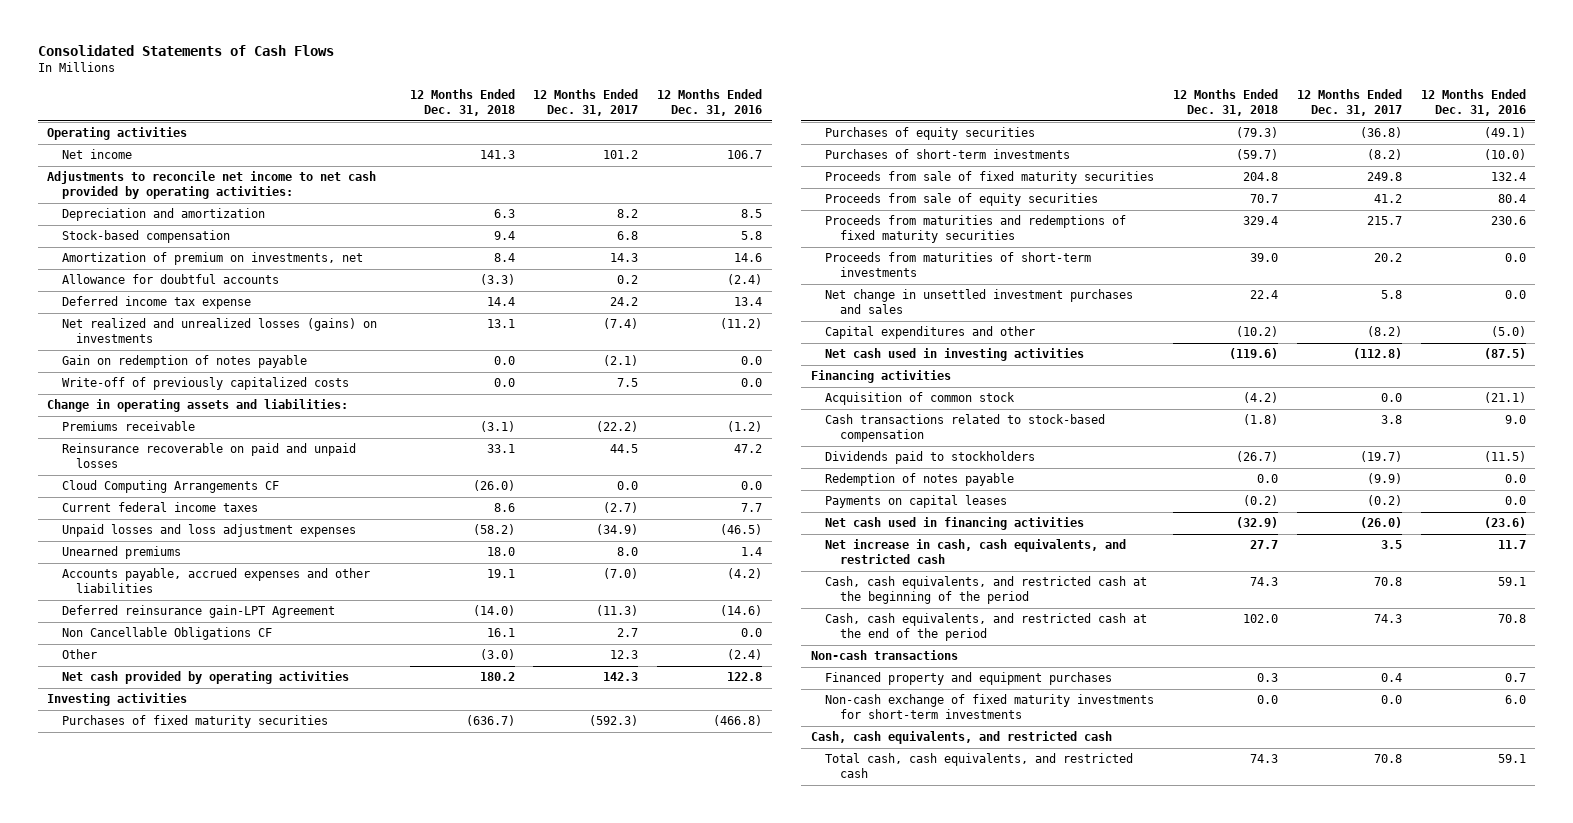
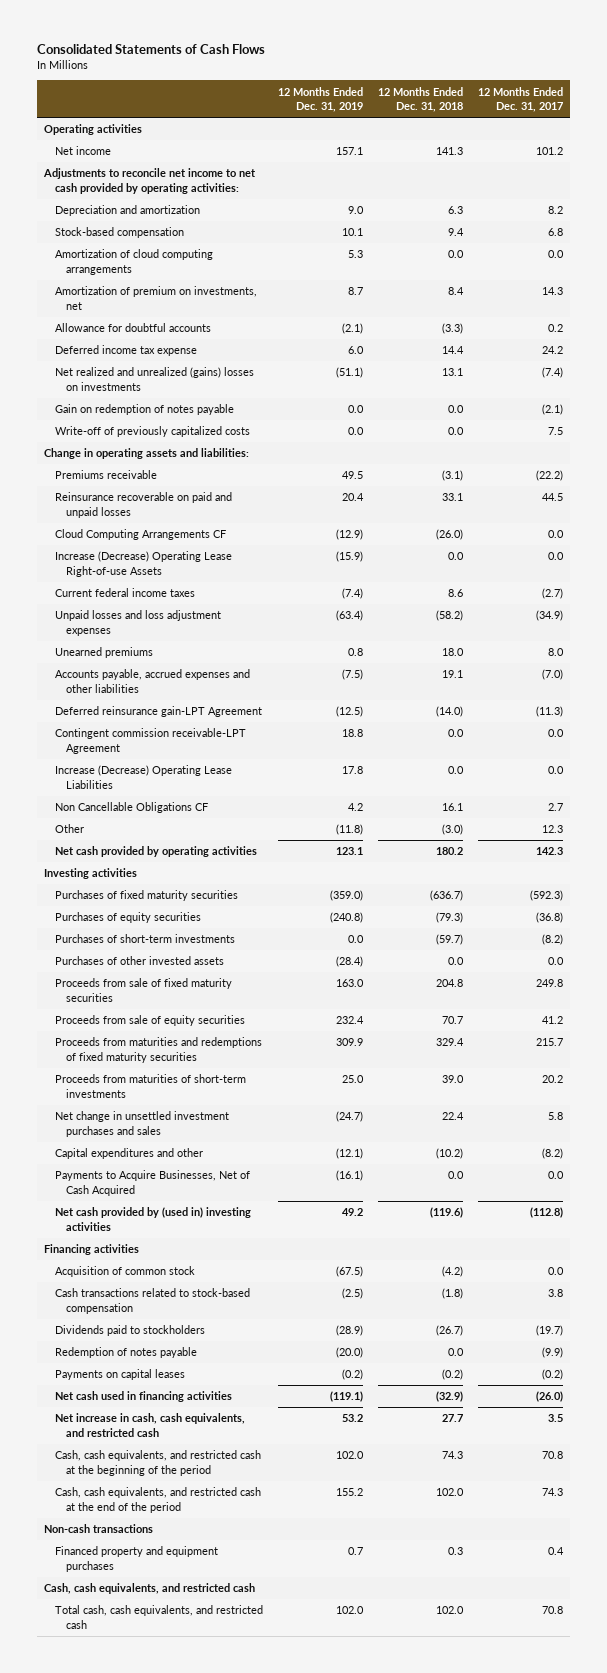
[657,88,763,116] 12 Months Ended Dec. 31, 2016 -> none
none -> [278,86,364,113] 12 Months Ended Dec. 31, 2019
none -> [55,249,214,275] Amortization of cloud computing arrangements
[61,318,377,344] Net realized and unrealized losses (gains) on investments -> [55,367,255,391] Net realized and unrealized (gains) losses on investments
none -> [55,551,233,577] Increase (Decrease) Operating Lease Right-of-use Assets
none -> [55,728,247,754] Contingent commission receivable-LPT Agreement
none -> [55,765,233,789] Increase (Decrease) Operating Lease Liabilities
none -> [55,956,225,966] Purchases of other invested assets
none -> [55,1170,251,1196] Payments to Acquire Businesses, Net of Cash Acquired
[825,348,1085,362] Net cash used in investing activities -> [55,1207,252,1231] Net cash provided by (used in) investing activities
[825,694,1155,720] Non-cash exchange of fixed maturity investments for short-term investments -> none
[1250,754,1279,764] 74.3 -> [436,1606,465,1615] 102.0

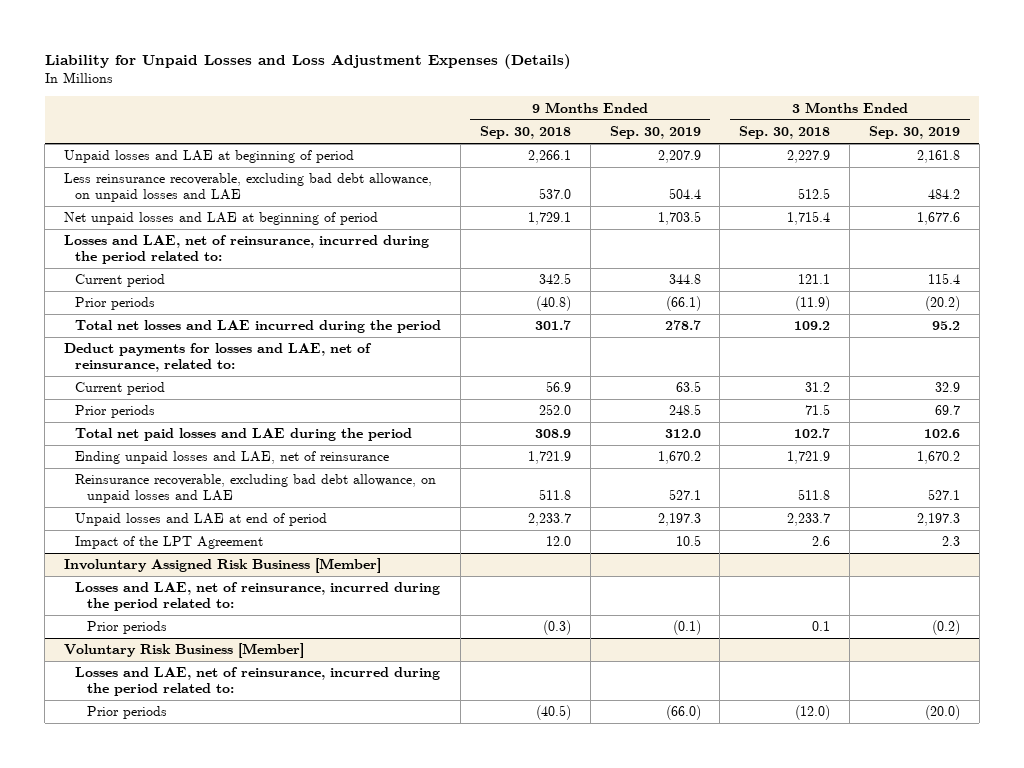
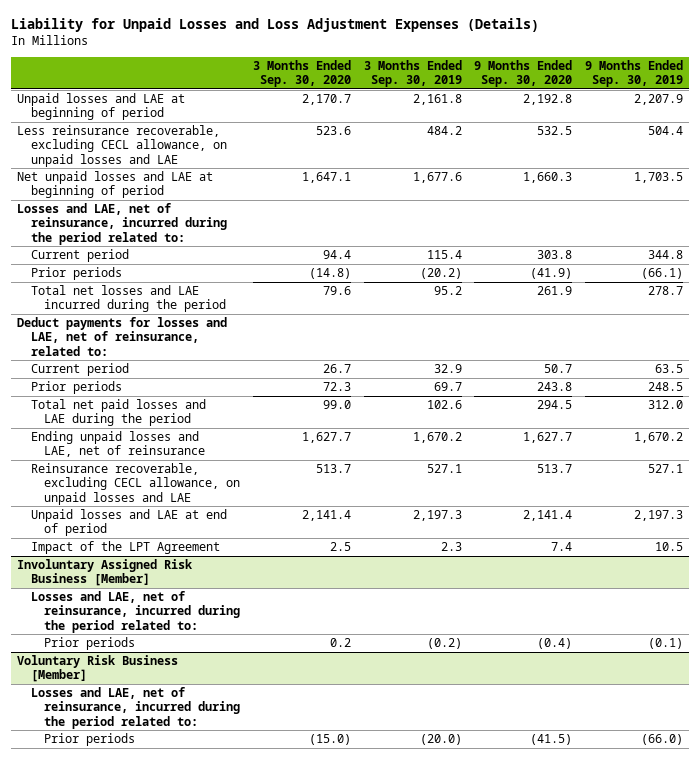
[479,126,571,140] Sep. 30, 2018 -> none
[739,126,831,140] Sep. 30, 2018 -> none
none -> [253,60,352,88] 3 Months Ended Sep. 30, 2020
none -> [474,60,573,88] 9 Months Ended Sep. 30, 2020
[64,173,433,202] Less reinsurance recoverable, excluding bad debt allowance, on unpaid losses and LAE -> [17,125,227,167] Less reinsurance recoverable, excluding CECL allowance, on unpaid losses and LAE
[75,474,437,503] Reinsurance recoverable, excluding bad debt allowance, on unpaid losses and LAE -> [30,463,241,505] Reinsurance recoverable, excluding CECL allowance, on unpaid losses and LAE

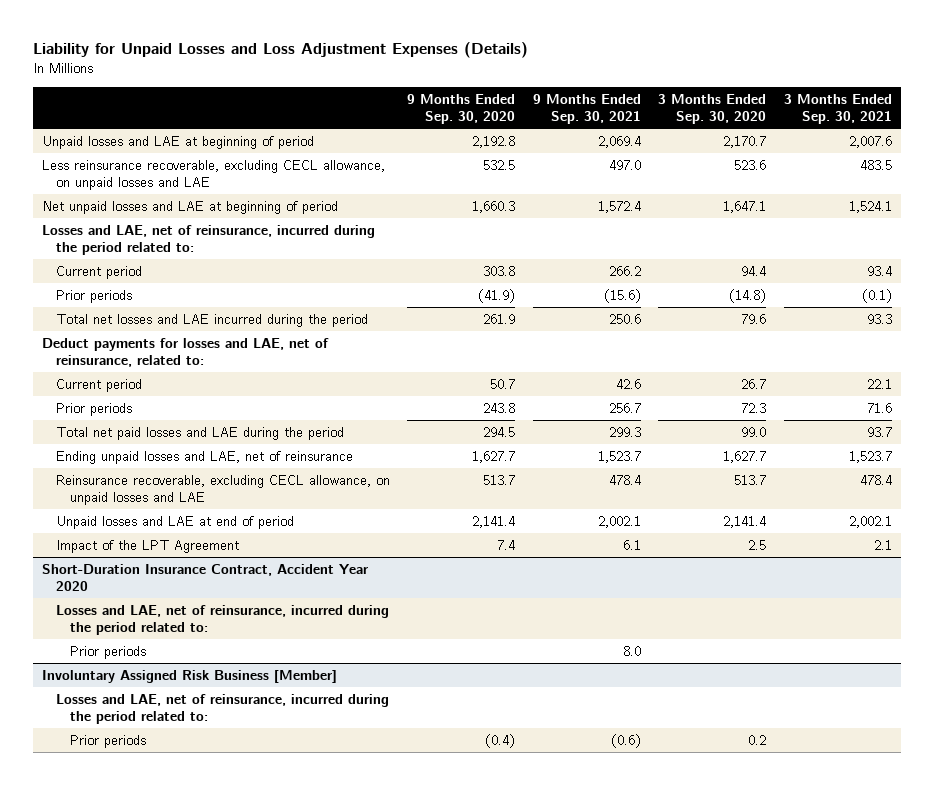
[363,60,462,88] 3 Months Ended Sep. 30, 2019 -> none
[584,60,683,88] 9 Months Ended Sep. 30, 2019 -> none
none -> [532,93,641,125] 9 Months Ended Sep. 30, 2021
none -> [783,93,892,125] 3 Months Ended Sep. 30, 2021
none -> [41,563,368,592] Short-Duration Insurance Contract, Accident Year 2020
none -> [55,604,389,636] Losses and LAE, net of reinsurance, incurred during the period related to:
none -> [70,645,147,659] Prior periods
[17,655,179,683] Voluntary Risk Business [Member] -> none
[30,687,241,729] Losses and LAE, net of reinsurance, incurred during the period related to: -> none
[44,733,136,747] Prior periods -> none

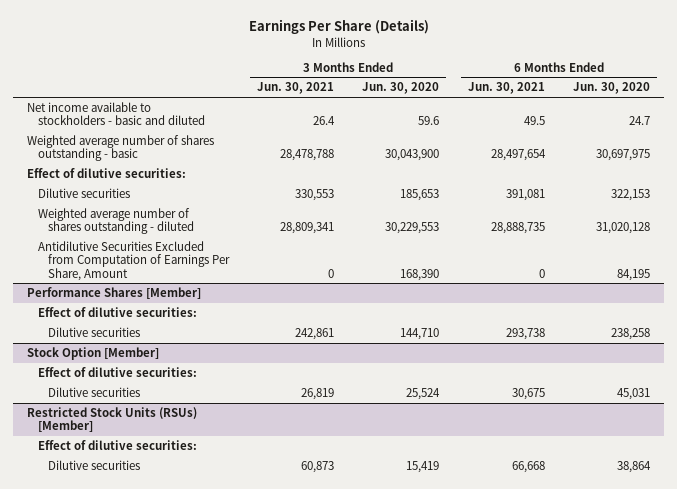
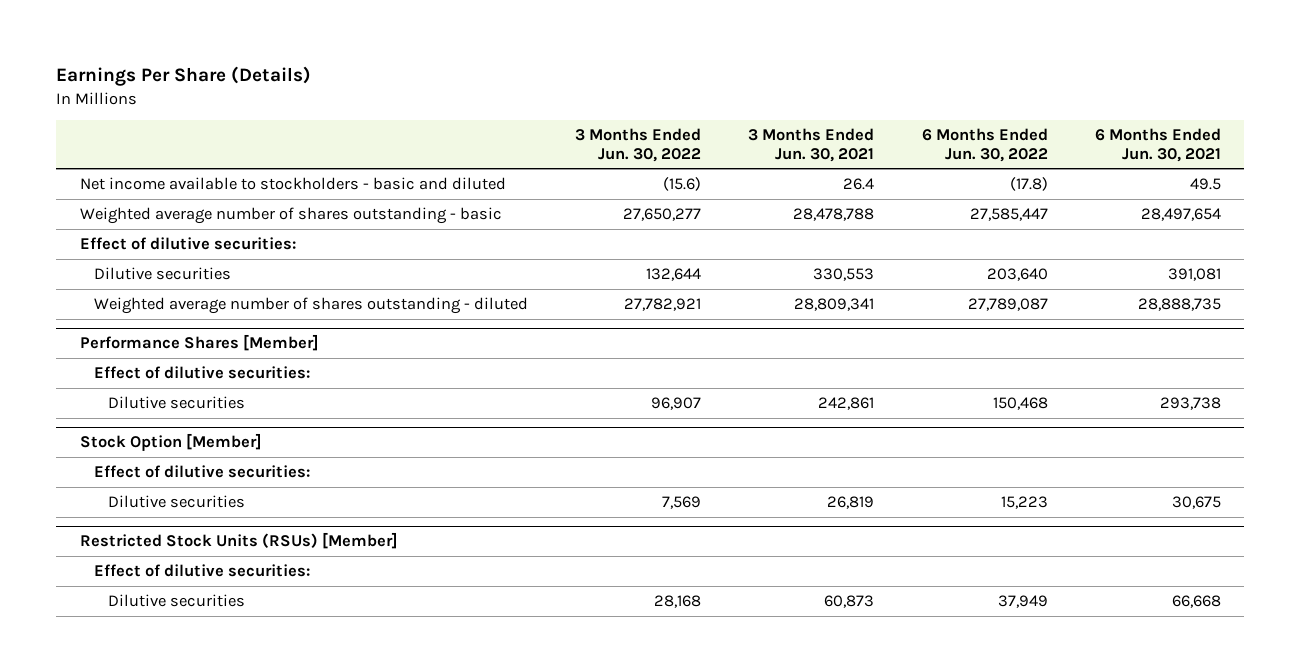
[362,82,440,95] Jun. 30, 2020 -> none
[572,82,650,95] Jun. 30, 2020 -> none
none -> [575,127,702,162] 3 Months Ended Jun. 30, 2022
none -> [921,127,1048,162] 6 Months Ended Jun. 30, 2022
[37,240,231,281] Antidilutive Securities Excluded from Computation of Earnings Per Share, Amount -> none

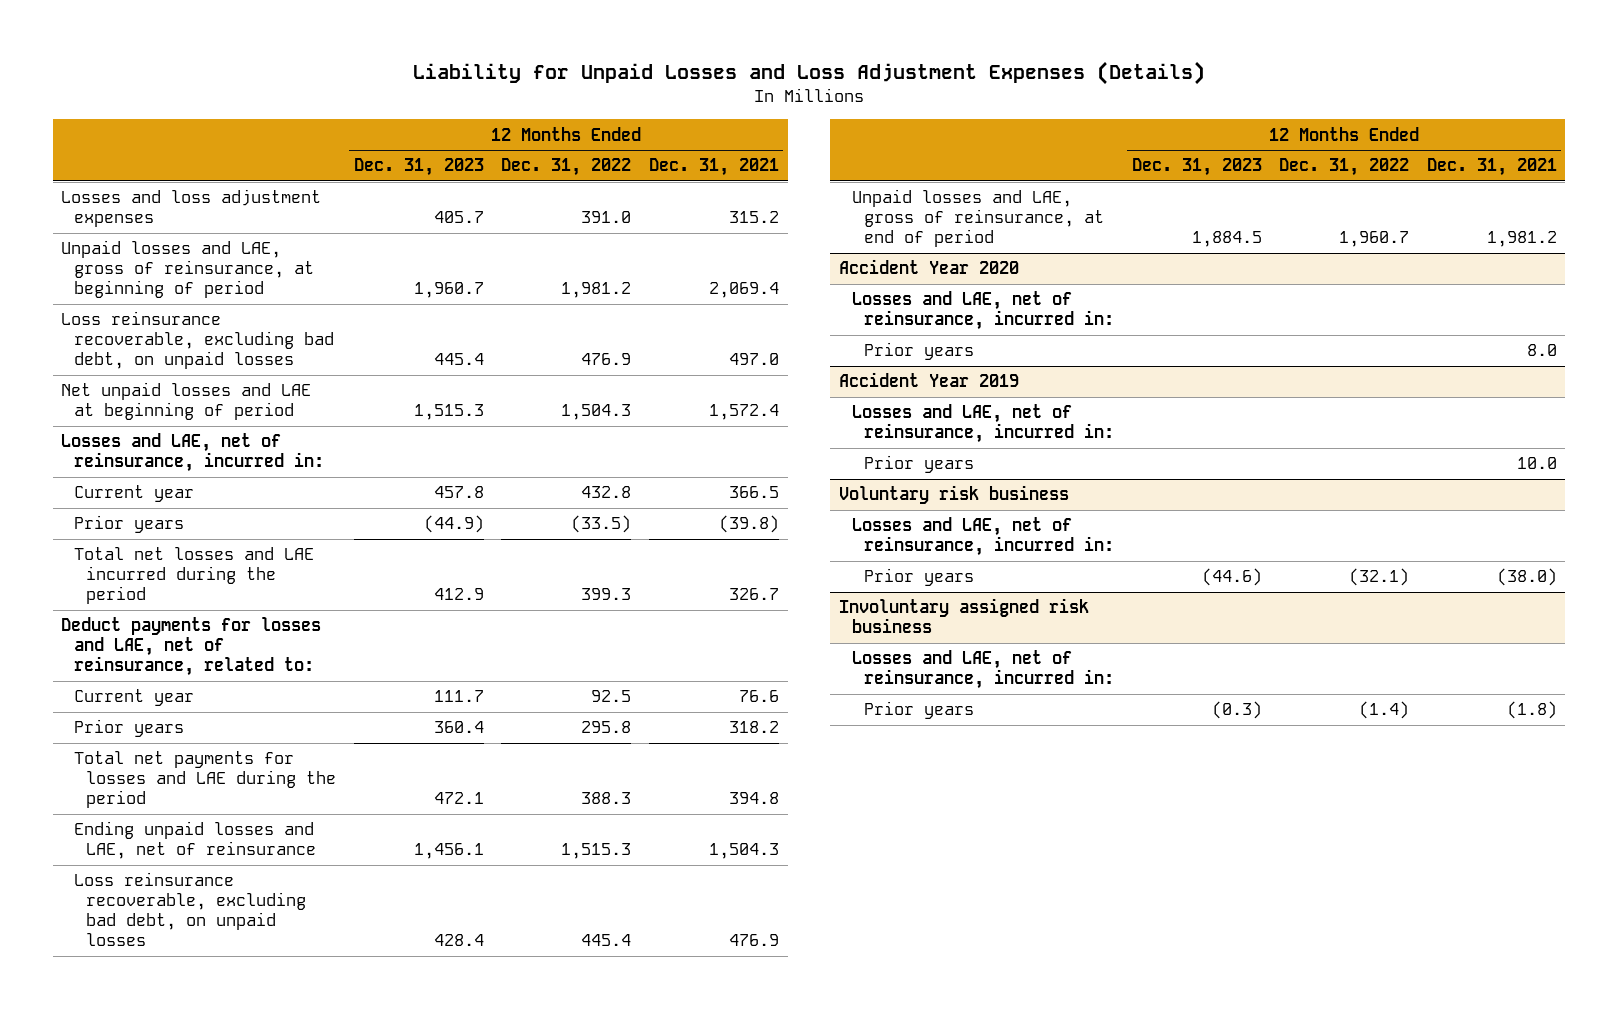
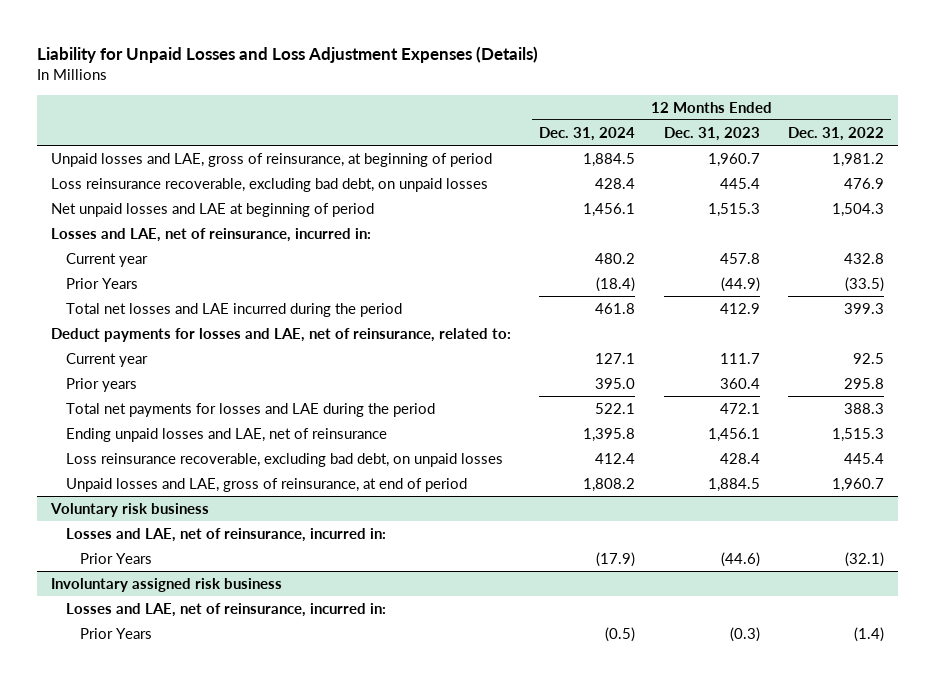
[648,158,779,177] Dec. 31, 2021 -> none
none -> [539,126,636,141] Dec. 31, 2024
[61,189,322,228] Losses and loss adjustment expenses -> none
[73,515,184,534] Prior years -> [65,277,138,289] Prior Years
[839,259,1020,275] Accident Year 2020 -> none
[851,291,1115,331] Losses and LAE, net of reinsurance, incurred in: -> none
[864,342,975,361] Prior years -> none
[839,372,1020,388] Accident Year 2019 -> none
[851,404,1115,444] Losses and LAE, net of reinsurance, incurred in: -> none
[864,455,975,474] Prior years -> none
[864,568,975,587] Prior years -> [80,552,153,564] Prior Years
[864,701,975,720] Prior years -> [80,627,153,639] Prior Years

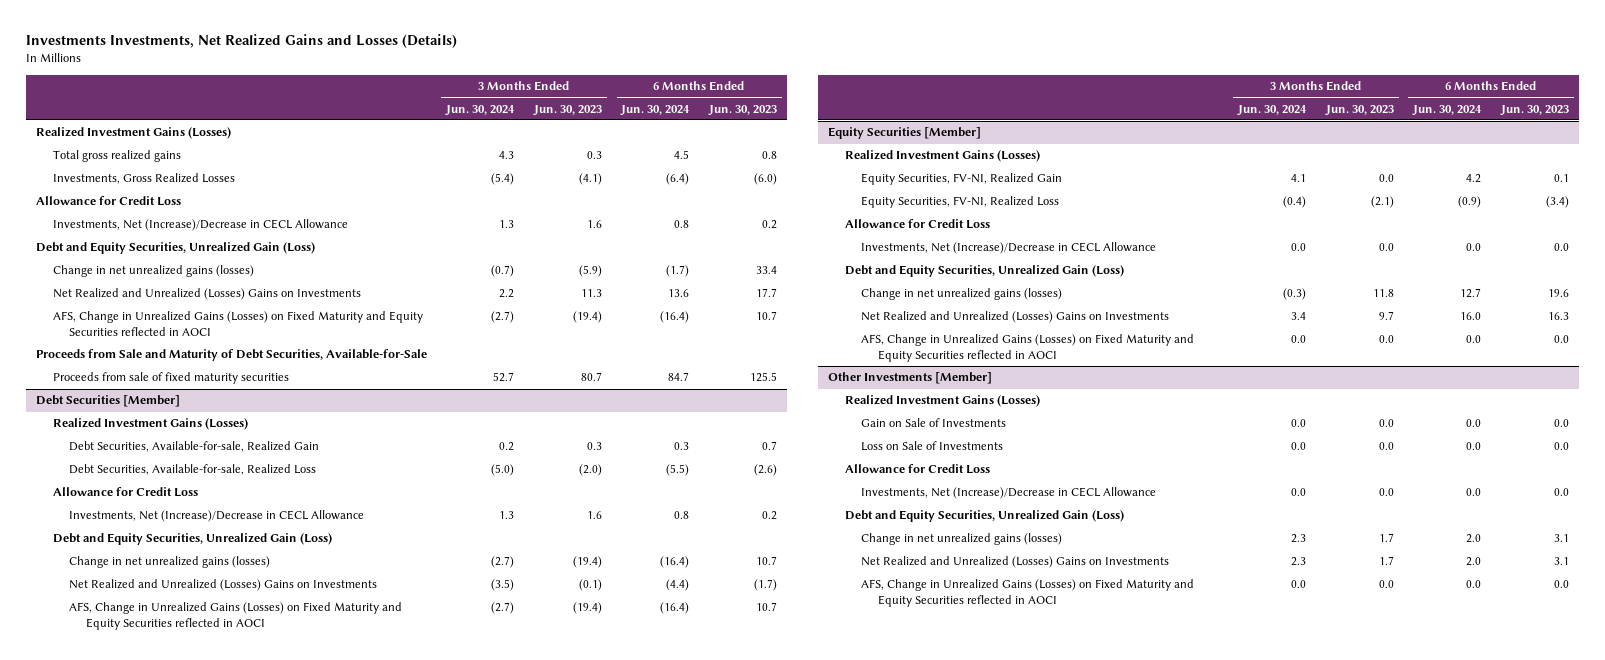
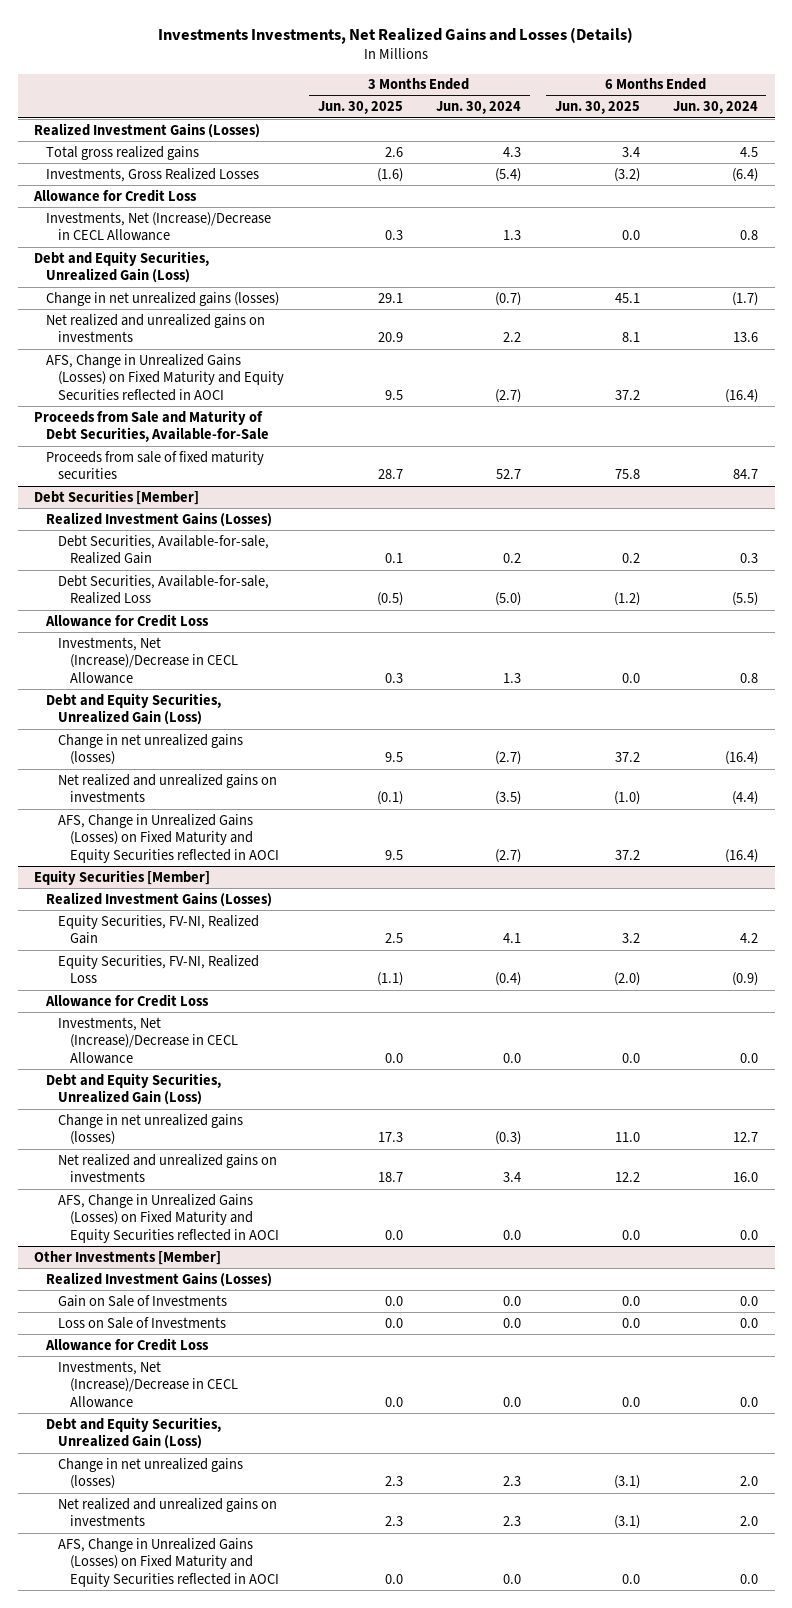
[532,104,602,116] Jun. 30, 2023 -> none
[707,104,777,116] Jun. 30, 2023 -> none
none -> [317,101,403,115] Jun. 30, 2025
none -> [554,101,640,115] Jun. 30, 2025
[52,288,361,301] Net Realized and Unrealized (Losses) Gains on Investments -> [46,313,266,343] Net realized and unrealized gains on investments
[69,579,378,592] Net Realized and Unrealized (Losses) Gains on Investments -> [58,773,278,803] Net realized and unrealized gains on investments
[861,311,1170,324] Net Realized and Unrealized (Losses) Gains on Investments -> [58,1153,278,1183] Net realized and unrealized gains on investments
[861,556,1170,569] Net Realized and Unrealized (Losses) Gains on Investments -> [58,1497,278,1527] Net realized and unrealized gains on investments

